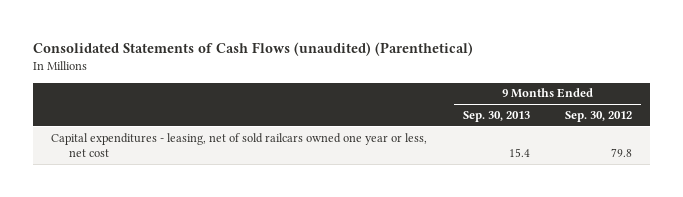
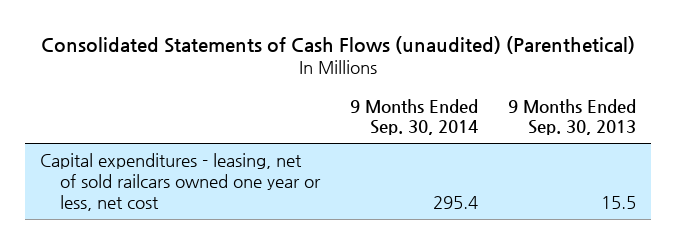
[565,110,633,122] Sep. 30, 2012 -> none
none -> [350,98,479,136] 9 Months Ended Sep. 30, 2014
[508,148,530,158] 15.4 -> [601,195,637,209] 15.5

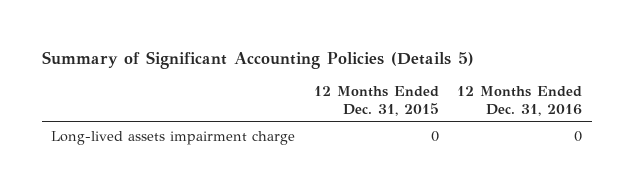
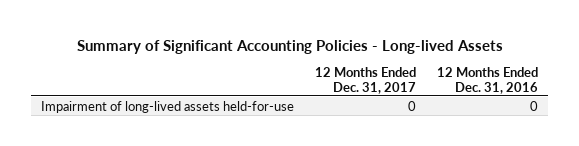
[41,50,474,69] Summary of Significant Accounting Policies (Details 5) -> [76,39,503,54] Summary of Significant Accounting Policies - Long-lived Assets
[313,86,439,116] 12 Months Ended Dec. 31, 2015 -> none
none -> [315,66,417,94] 12 Months Ended Dec. 31, 2017
[51,130,296,145] Long-lived assets impairment charge -> [41,100,295,113] Impairment of long-lived assets held-for-use

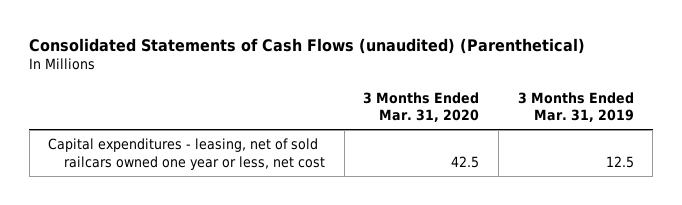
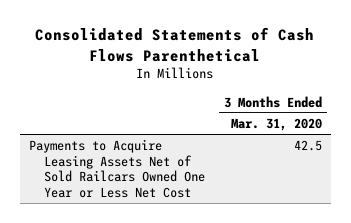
[29,37,586,54] Consolidated Statements of Cash Flows (unaudited) (Parenthetical) -> [35,27,315,62] Consolidated Statements of Cash Flows Parenthetical
[517,91,634,123] 3 Months Ended Mar. 31, 2019 -> none
[48,138,326,171] Capital expenditures - leasing, net of sold railcars owned one year or less, net cost -> [28,139,206,198] Payments to Acquire Leasing Assets Net of Sold Railcars Owned One Year or Less Net Cost

